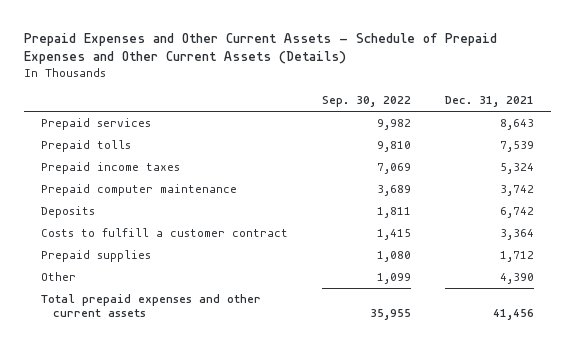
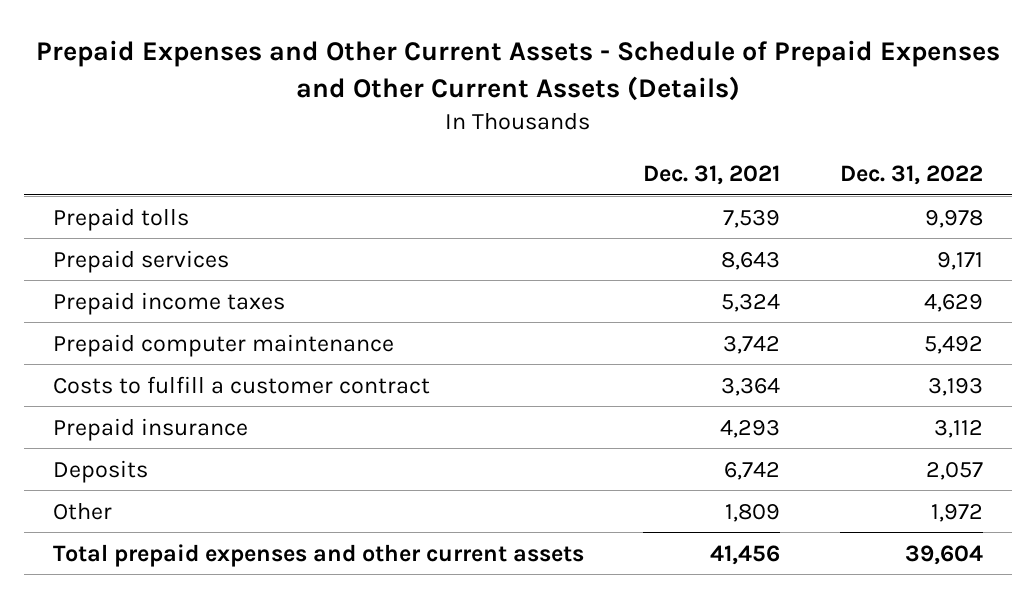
[322,96,412,108] Sep. 30, 2022 -> none
none -> [839,165,983,186] Dec. 31, 2022
[41,117,152,130] Prepaid services -> [53,249,230,273] Prepaid services
[41,249,152,262] Prepaid supplies -> none
none -> [53,417,249,441] Prepaid insurance
[41,205,96,218] Deposits -> [53,459,149,483] Deposits
[500,272,535,284] 4,390 -> [725,503,781,522] 1,809

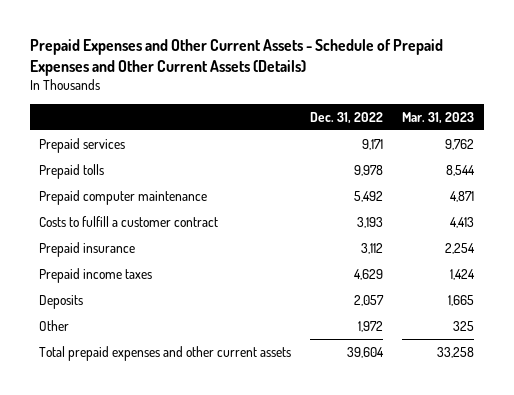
[643,165,781,186] Dec. 31, 2021 -> none
none -> [402,111,475,124] Mar. 31, 2023
[53,207,190,231] Prepaid tolls -> [39,164,105,180] Prepaid tolls
[53,291,286,315] Prepaid income taxes -> [39,268,153,284] Prepaid income taxes

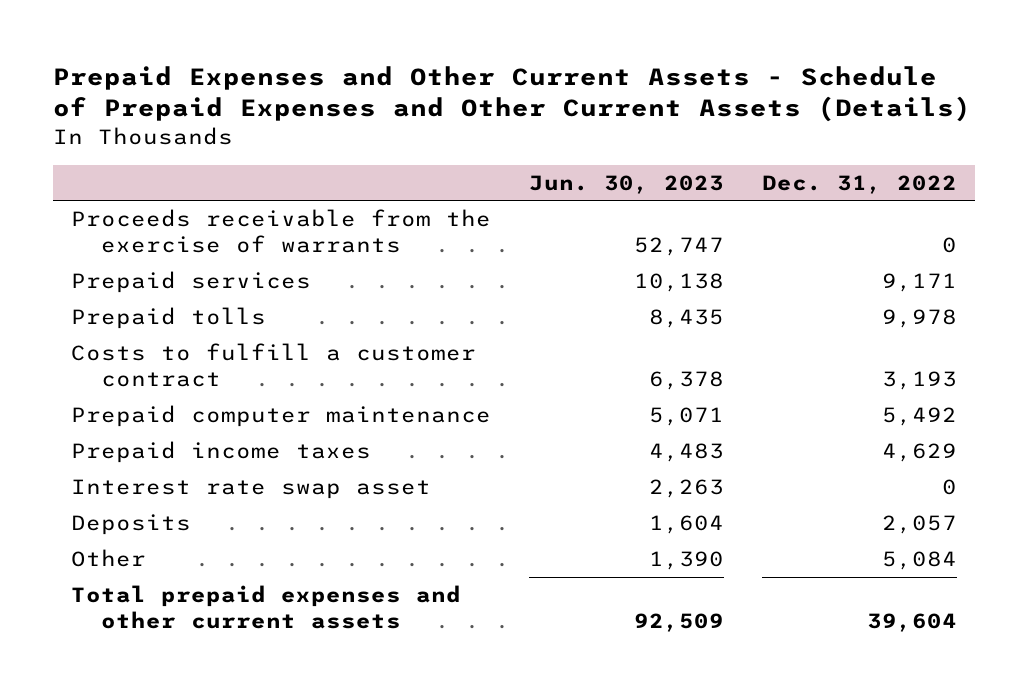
[402,111,475,124] Mar. 31, 2023 -> none
none -> [529,174,725,194] Jun. 30, 2023
none -> [71,208,492,254] Proceeds receivable from the exercise of warrants
[39,242,136,258] Prepaid insurance -> none
[39,190,208,206] Prepaid computer maintenance -> [71,404,492,427] Prepaid computer maintenance
none -> [71,478,432,499] Interest rate swap asset
[358,321,384,333] 1,972 -> [881,550,957,570] 5,084

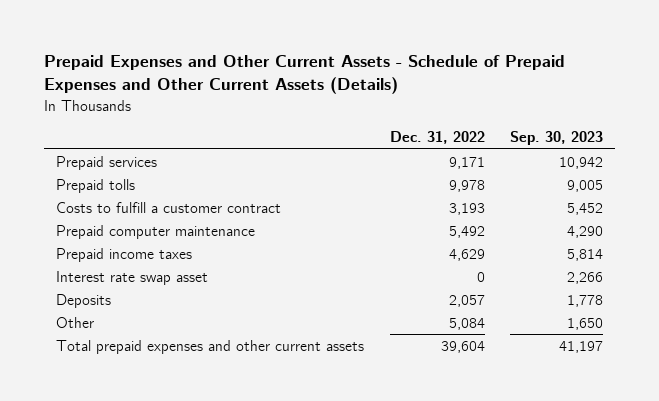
[529,174,725,194] Jun. 30, 2023 -> none
none -> [509,131,603,146] Sep. 30, 2023
[71,208,492,254] Proceeds receivable from the exercise of warrants -> none

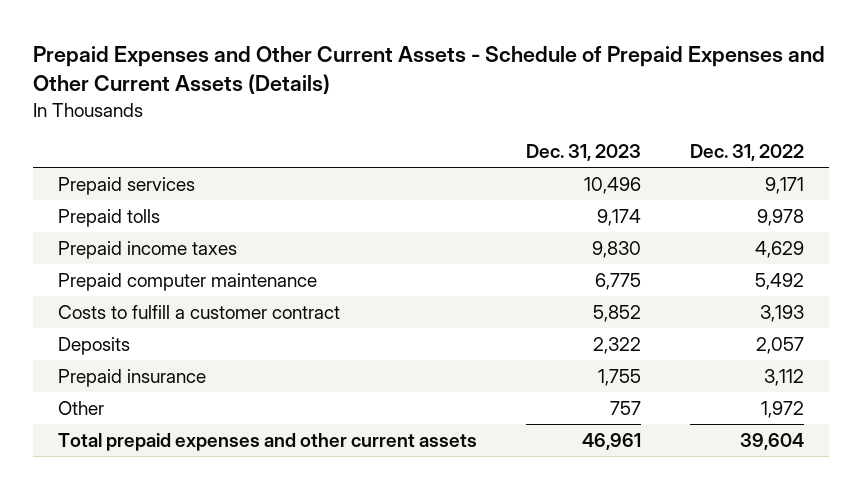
[509,131,603,146] Sep. 30, 2023 -> none
none -> [525,144,641,162] Dec. 31, 2023
[56,270,209,285] Interest rate swap asset -> none
[56,224,256,239] Prepaid computer maintenance -> [57,272,317,291] Prepaid computer maintenance
[56,201,282,213] Costs to fulfill a customer contract -> [57,304,340,319] Costs to fulfill a customer contract
none -> [57,368,206,387] Prepaid insurance
[448,317,485,330] 5,084 -> [761,400,805,418] 1,972

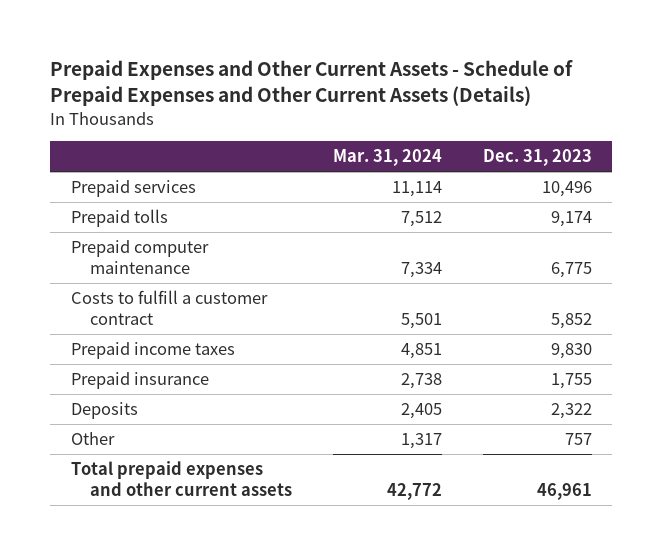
[690,144,805,162] Dec. 31, 2022 -> none
none -> [332,149,442,167] Mar. 31, 2024
[57,240,237,259] Prepaid income taxes -> [70,342,235,360] Prepaid income taxes
[57,336,130,355] Deposits -> [70,402,138,420] Deposits

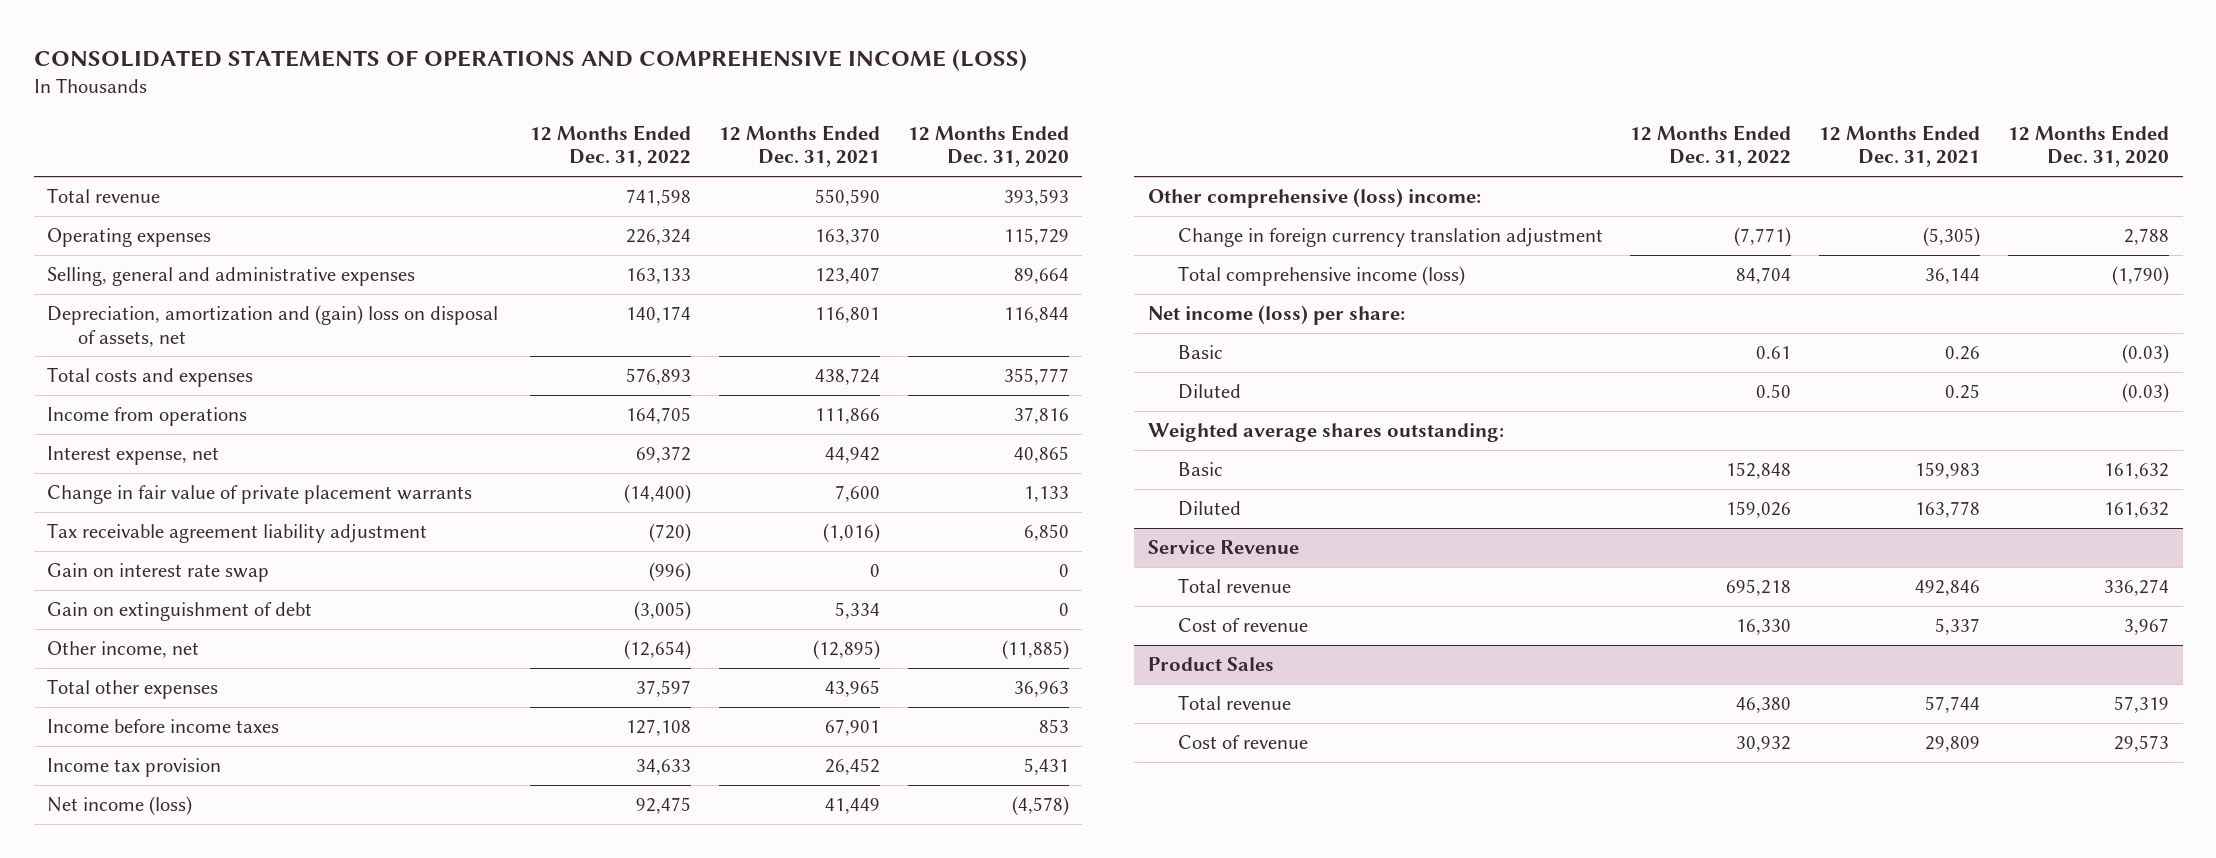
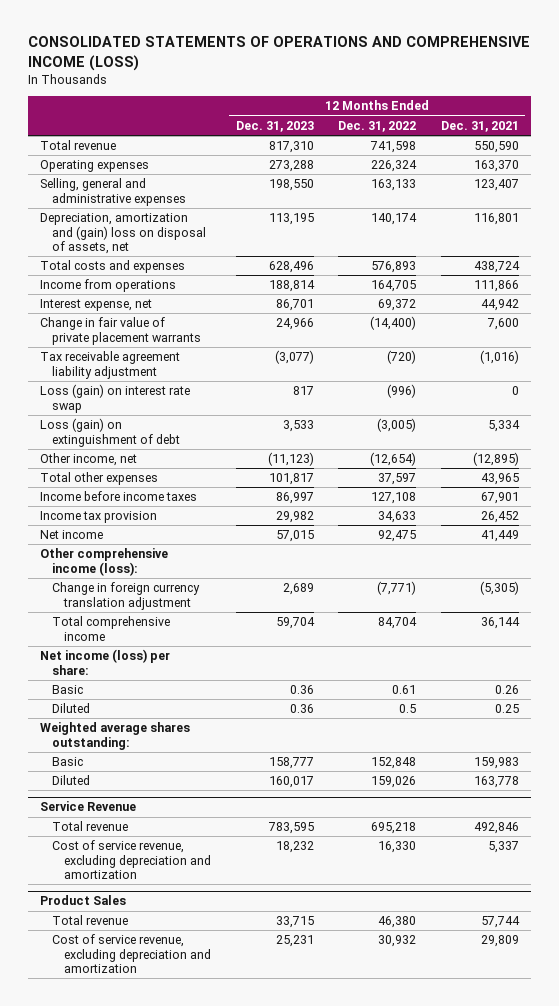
[907,124,1069,168] 12 Months Ended Dec. 31, 2020 -> none
none -> [235,120,314,132] Dec. 31, 2023
[47,562,270,582] Gain on interest rate swap -> [40,384,191,413] Loss (gain) on interest rate swap
[47,601,313,621] Gain on extinguishment of debt -> [40,418,181,447] Loss (gain) on extinguishment of debt
[47,795,193,816] Net income (loss) -> [40,530,104,540] Net income
[1147,187,1481,208] Other comprehensive (loss) income: -> [40,548,169,576] Other comprehensive income (loss):
[1177,265,1465,286] Total comprehensive income (loss) -> [52,616,171,641] Total comprehensive income
[1756,383,1792,398] 0.50 -> [399,704,417,714] 0.5
[1177,617,1308,632] Cost of revenue -> [52,840,211,880] Cost of service revenue, excluding depreciation and amortization
[1177,734,1308,749] Cost of revenue -> [52,934,211,974] Cost of service revenue, excluding depreciation and amortization

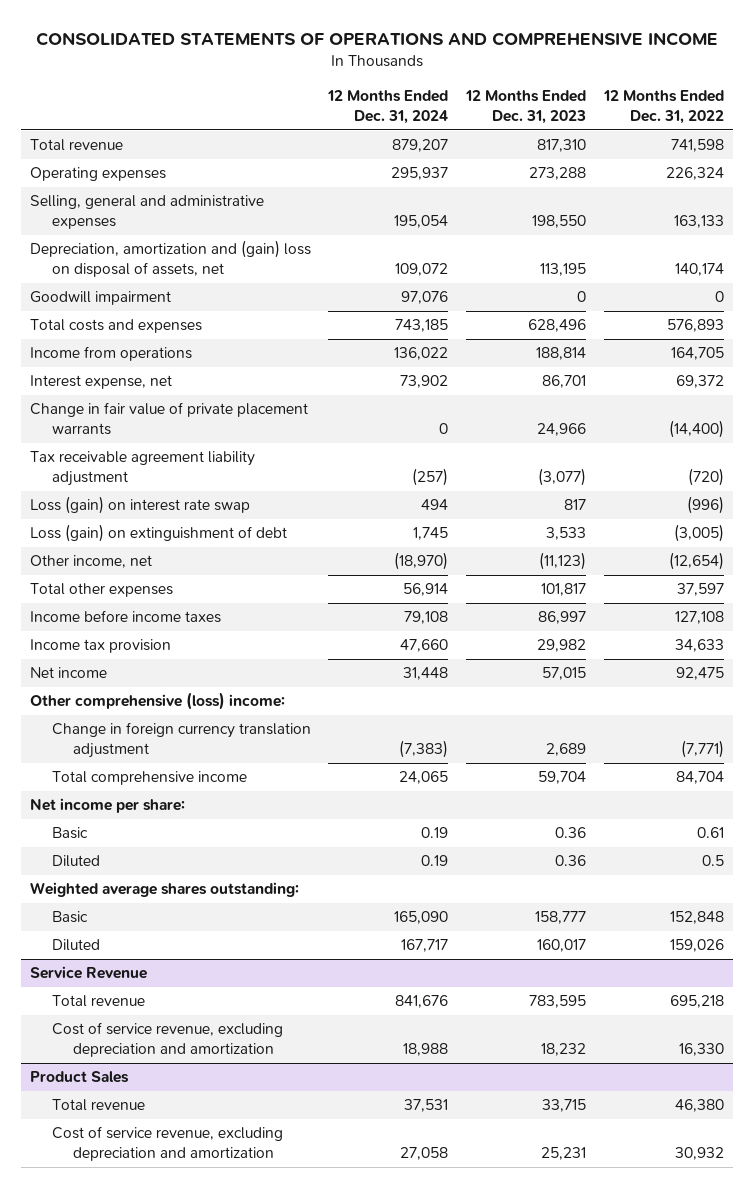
[28,36,531,71] CONSOLIDATED STATEMENTS OF OPERATIONS AND COMPREHENSIVE INCOME (LOSS) -> [35,31,718,46] CONSOLIDATED STATEMENTS OF OPERATIONS AND COMPREHENSIVE INCOME
[440,120,519,132] Dec. 31, 2021 -> none
none -> [327,89,449,124] 12 Months Ended Dec. 31, 2024
none -> [29,291,171,306] Goodwill impairment
[40,548,169,576] Other comprehensive income (loss): -> [29,692,285,711] Other comprehensive (loss) income:
[40,649,171,675] Net income (loss) per share: -> [29,798,185,814] Net income per share:

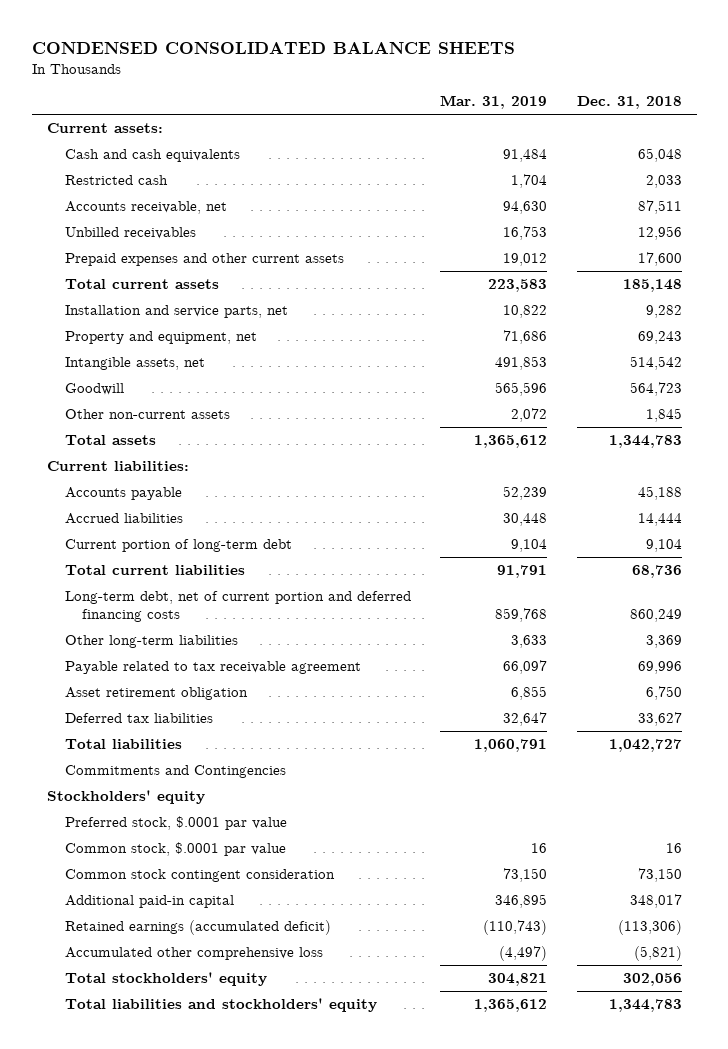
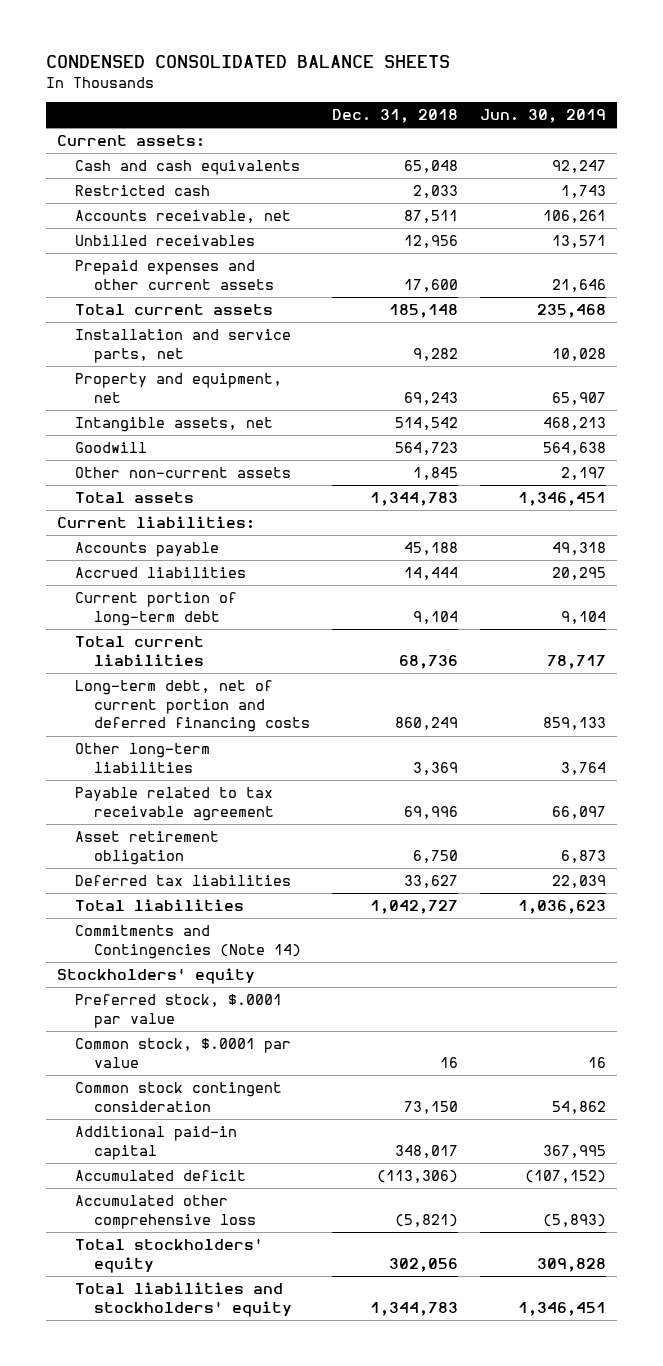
[440,95,548,110] Mar. 31, 2019 -> none
none -> [479,109,606,124] Jun. 30, 2019
[64,765,286,779] Commitments and Contingencies -> [75,925,301,959] Commitments and Contingencies (Note 14)
[64,920,331,936] Retained earnings (accumulated deficit) -> [75,1170,247,1182] Accumulated deficit

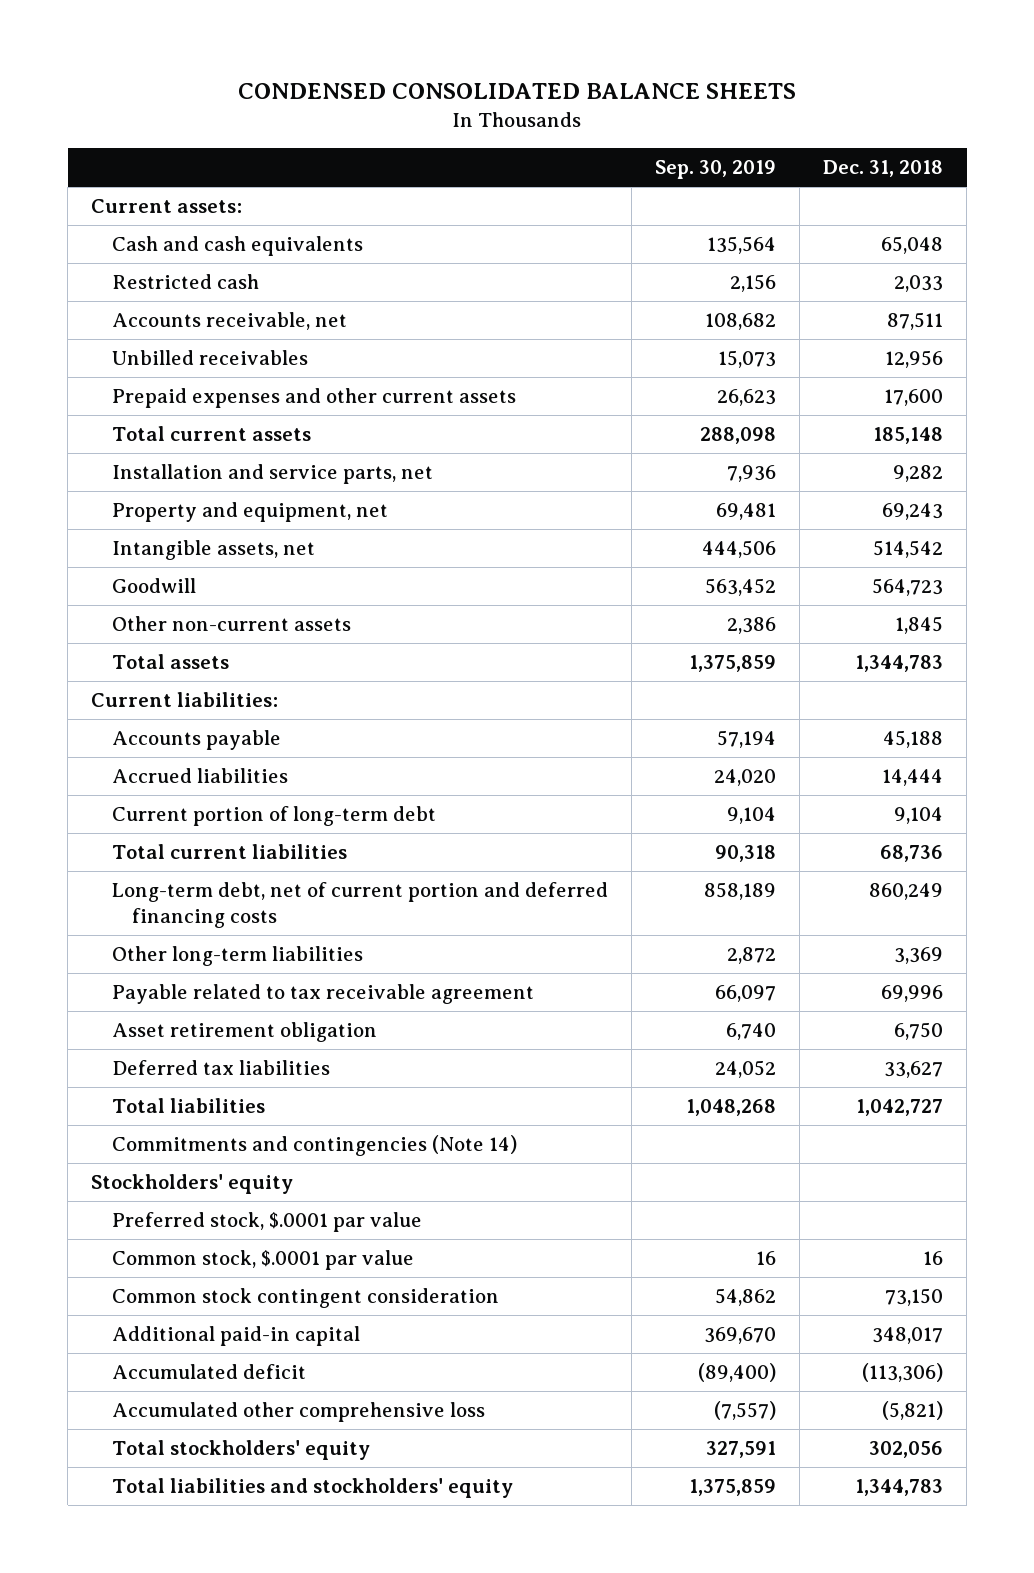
[479,109,606,124] Jun. 30, 2019 -> none
none -> [654,160,776,180] Sep. 30, 2019
[75,925,301,959] Commitments and Contingencies (Note 14) -> [111,1135,517,1157] Commitments and contingencies (Note 14)

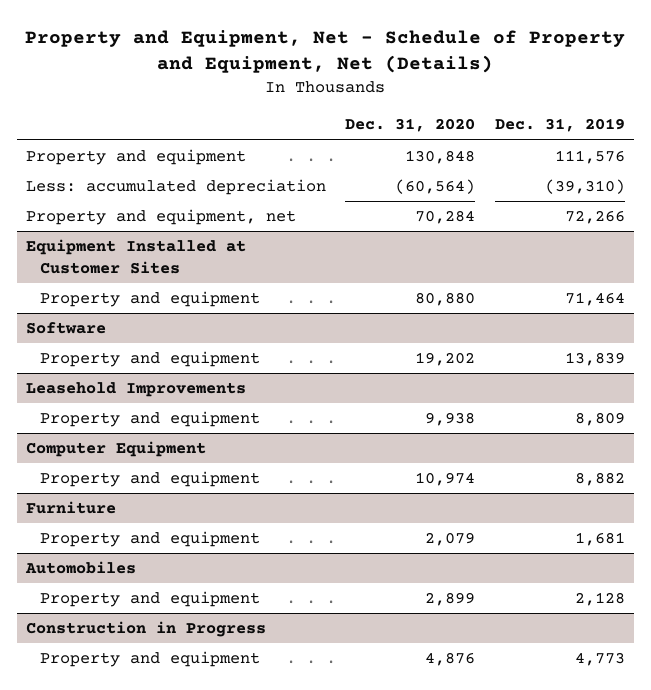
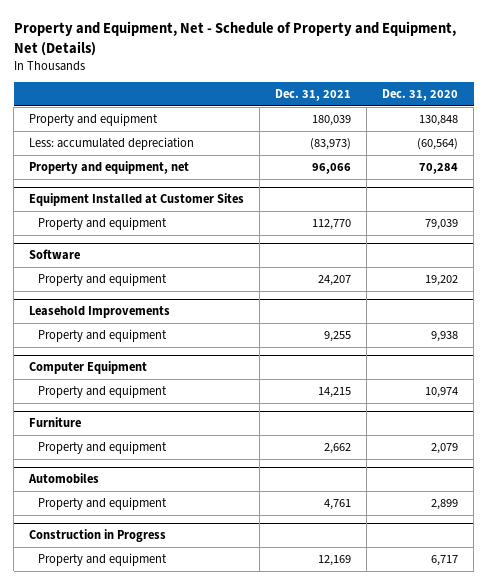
[494,118,625,133] Dec. 31, 2019 -> none
none -> [275,89,352,102] Dec. 31, 2021
[415,292,476,307] 80,880 -> [425,218,459,230] 79,039
[425,652,476,667] 4,876 -> [431,554,459,566] 6,717

